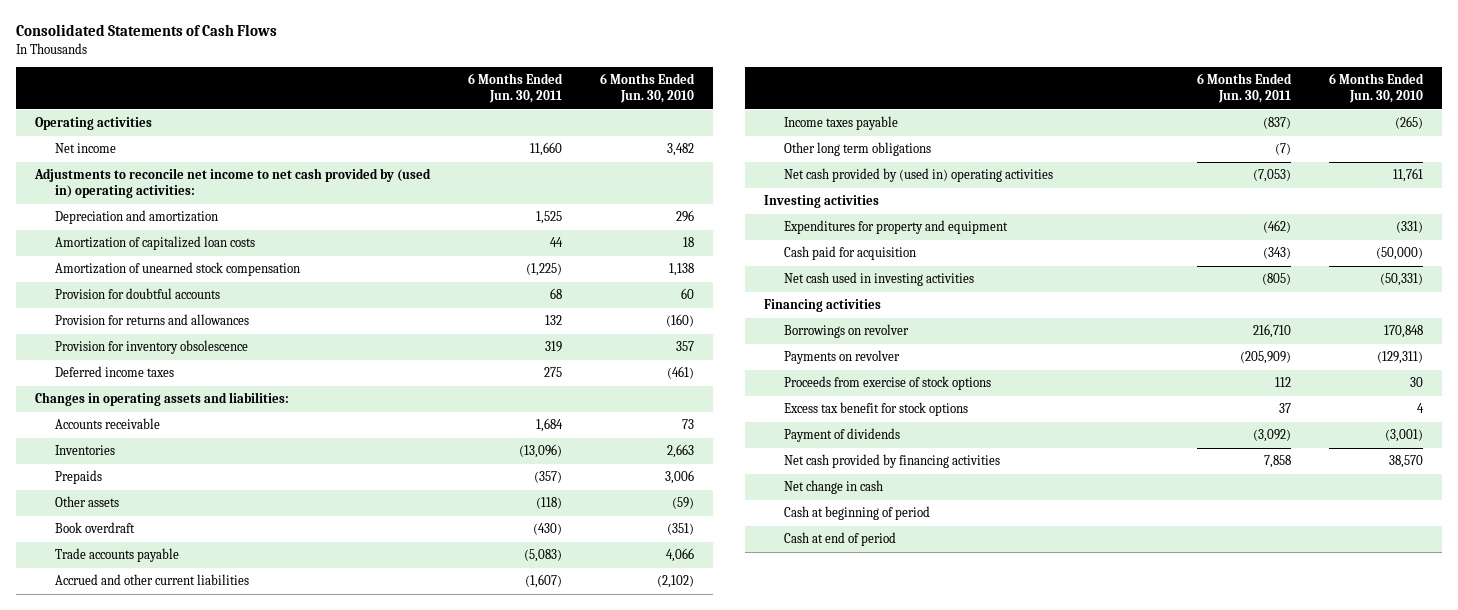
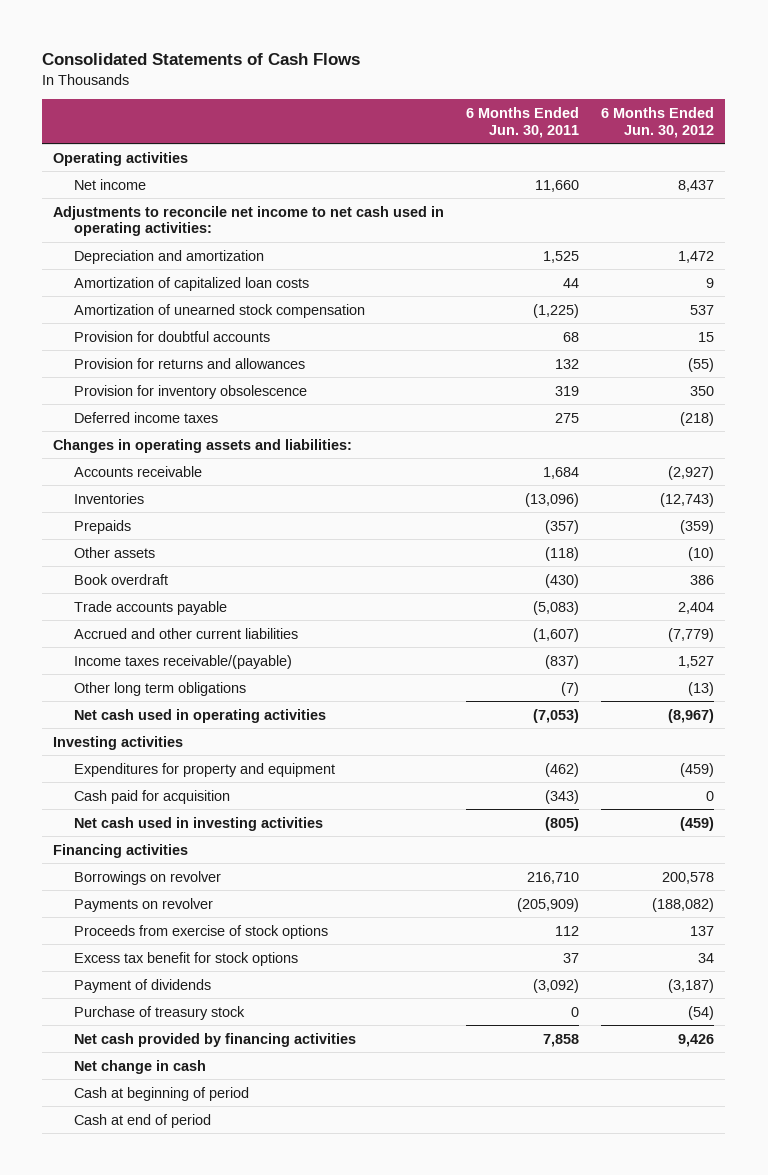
[599,73,695,104] 6 Months Ended Jun. 30, 2010 -> none
none -> [601,106,715,138] 6 Months Ended Jun. 30, 2012
[33,168,431,199] Adjustments to reconcile net income to net cash provided by (used in) operating activities: -> [53,205,445,237] Adjustments to reconcile net income to net cash used in operating activities:
[783,116,898,131] Income taxes payable -> [73,654,292,669] Income taxes receivable/(payable)
[783,168,1053,183] Net cash provided by (used in) operating activities -> [73,708,326,723] Net cash used in operating activities
none -> [73,1005,245,1020] Purchase of treasury stock

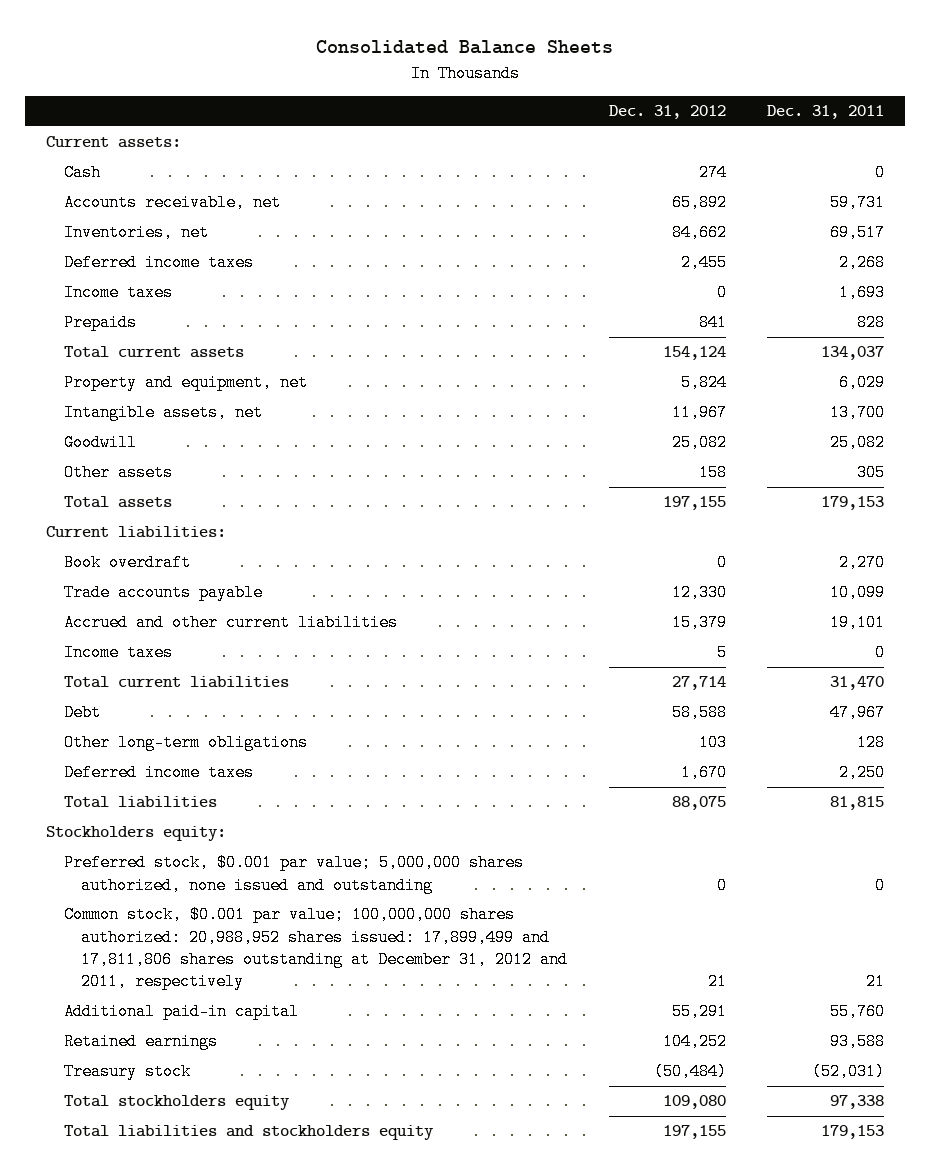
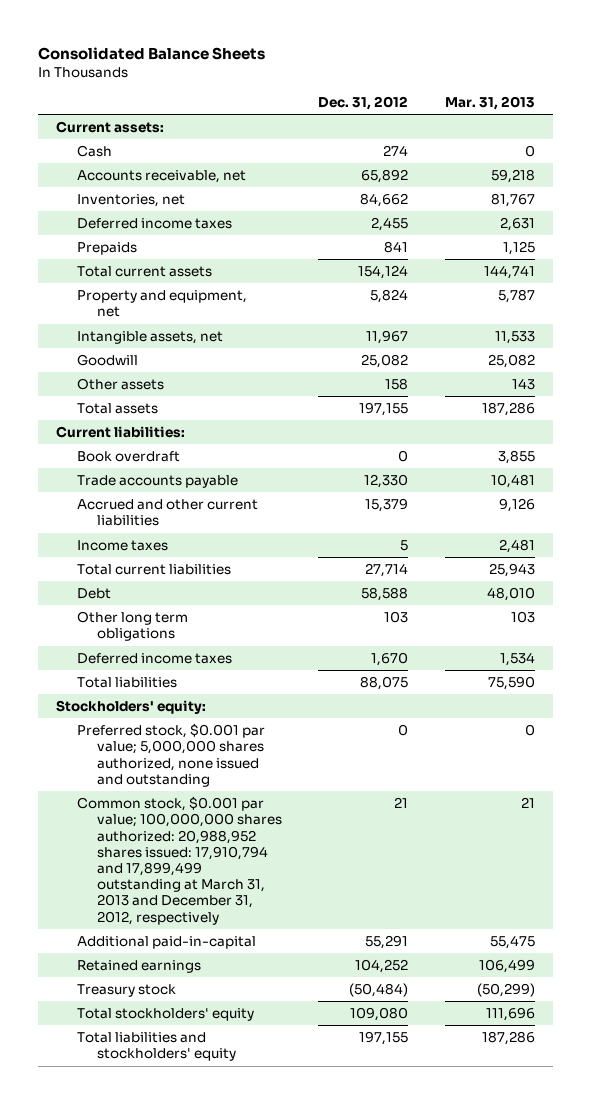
[766,105,884,120] Dec. 31, 2011 -> none
none -> [444,95,535,110] Mar. 31, 2013
[63,284,173,302] Income taxes -> none
[63,734,308,752] Other long-term obligations -> [76,611,188,642] Other long term obligations
[46,826,227,842] Stockholders equity: -> [56,700,207,715] Stockholders' equity:
[63,906,569,991] Common stock, $0.001 par value; 100,000,000 shares authorized: 20,988,952 shares issued: 17,899,499 and 17,811,806 shares outstanding at December 31, 2012 and 2011, respectively -> [76,796,282,925] Common stock, $0.001 par value; 100,000,000 shares authorized: 20,988,952 shares issued: 17,910,794 and 17,899,499 outstanding at March 31, 2013 and December 31, 2012, respectively
[63,1003,299,1021] Additional paid-in capital -> [76,936,256,950] Additional paid-in-capital
[63,1095,290,1111] Total stockholders equity -> [76,1008,254,1022] Total stockholders' equity
[63,1125,434,1141] Total liabilities and stockholders equity -> [76,1032,236,1062] Total liabilities and stockholders' equity

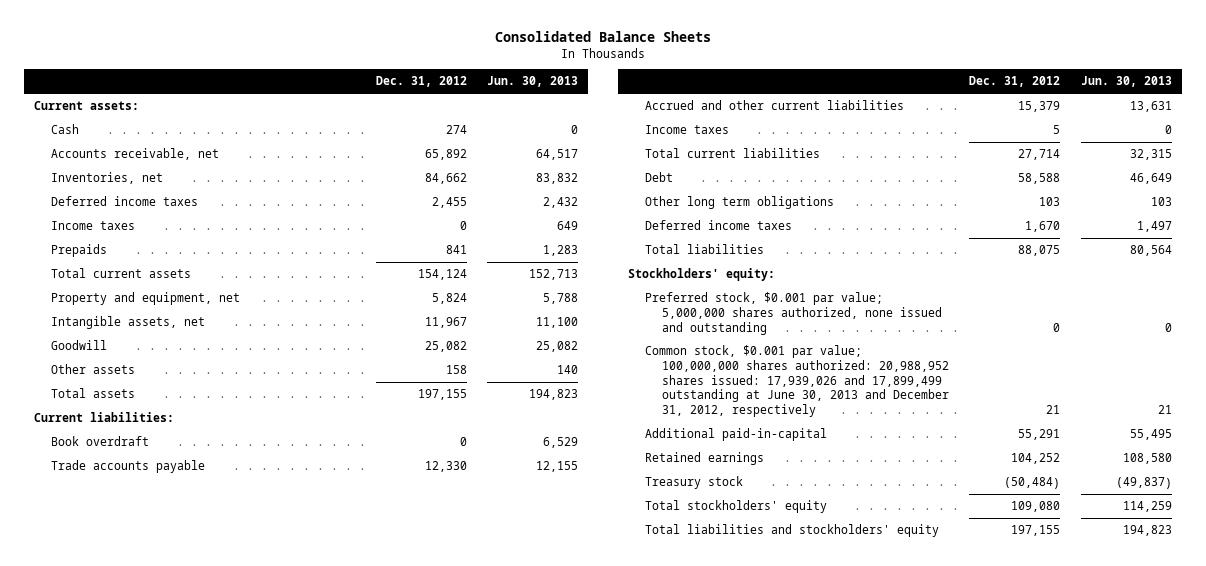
[444,95,535,110] Mar. 31, 2013 -> none
none -> [487,76,579,88] Jun. 30, 2013
none -> [51,220,136,230] Income taxes
[76,796,282,925] Common stock, $0.001 par value; 100,000,000 shares authorized: 20,988,952 shares issued: 17,910,794 and 17,899,499 outstanding at March 31, 2013 and December 31, 2012, respectively -> [644,344,949,418] Common stock, $0.001 par value; 100,000,000 shares authorized: 20,988,952 shares issued: 17,939,026 and 17,899,499 outstanding at June 30, 2013 and December 31, 2012, respectively

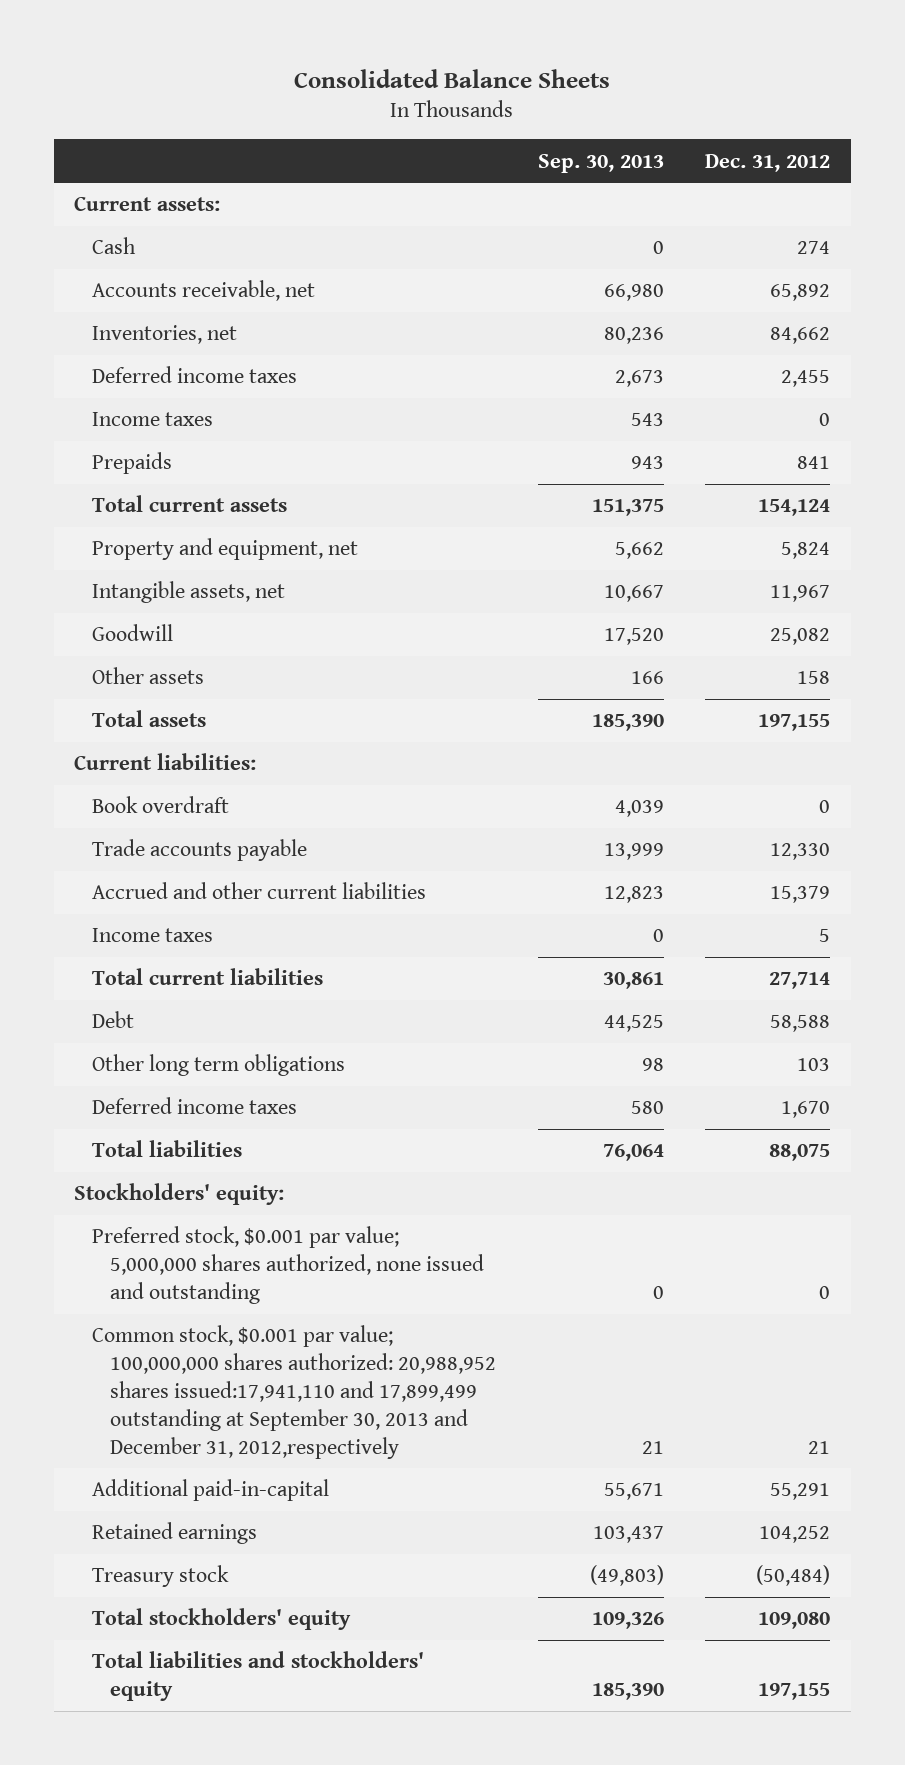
[487,76,579,88] Jun. 30, 2013 -> none
none -> [537,153,664,173] Sep. 30, 2013
[644,344,949,418] Common stock, $0.001 par value; 100,000,000 shares authorized: 20,988,952 shares issued: 17,939,026 and 17,899,499 outstanding at June 30, 2013 and December 31, 2012, respectively -> [92,1325,497,1459] Common stock, $0.001 par value; 100,000,000 shares authorized: 20,988,952 shares issued:17,941,110 and 17,899,499 outstanding at September 30, 2013 and December 31, 2012,respectively

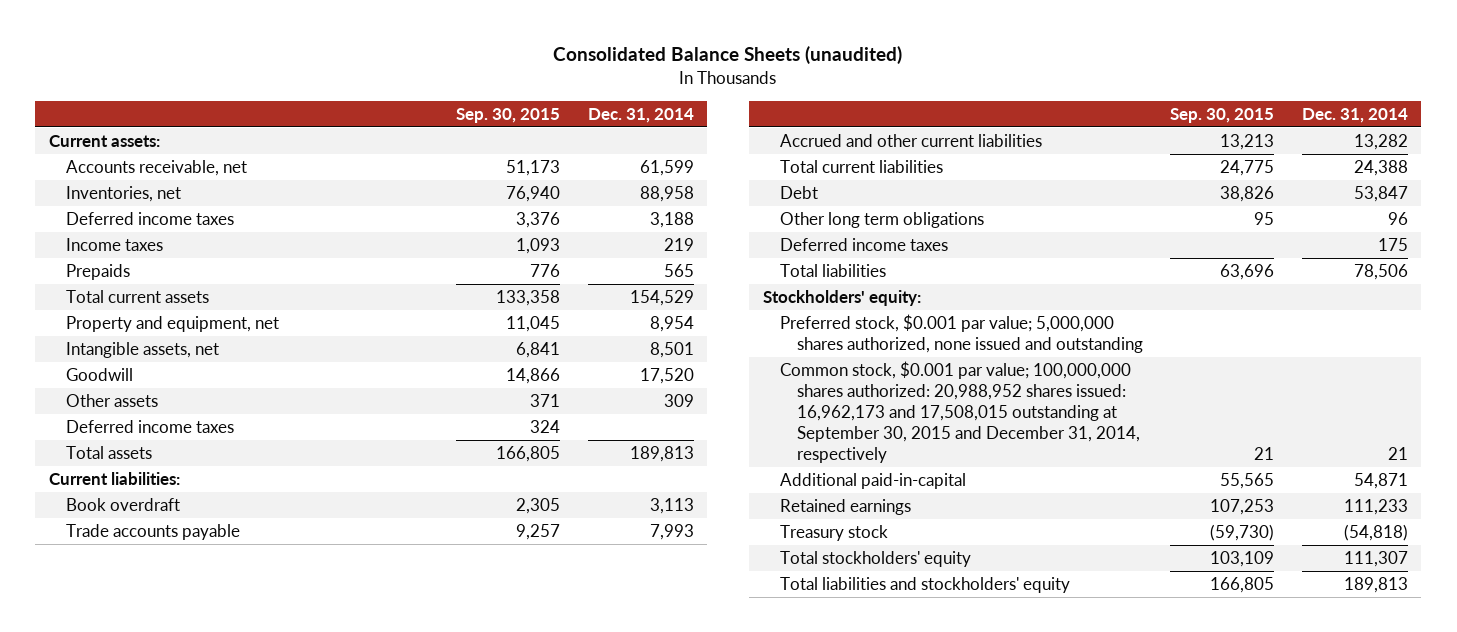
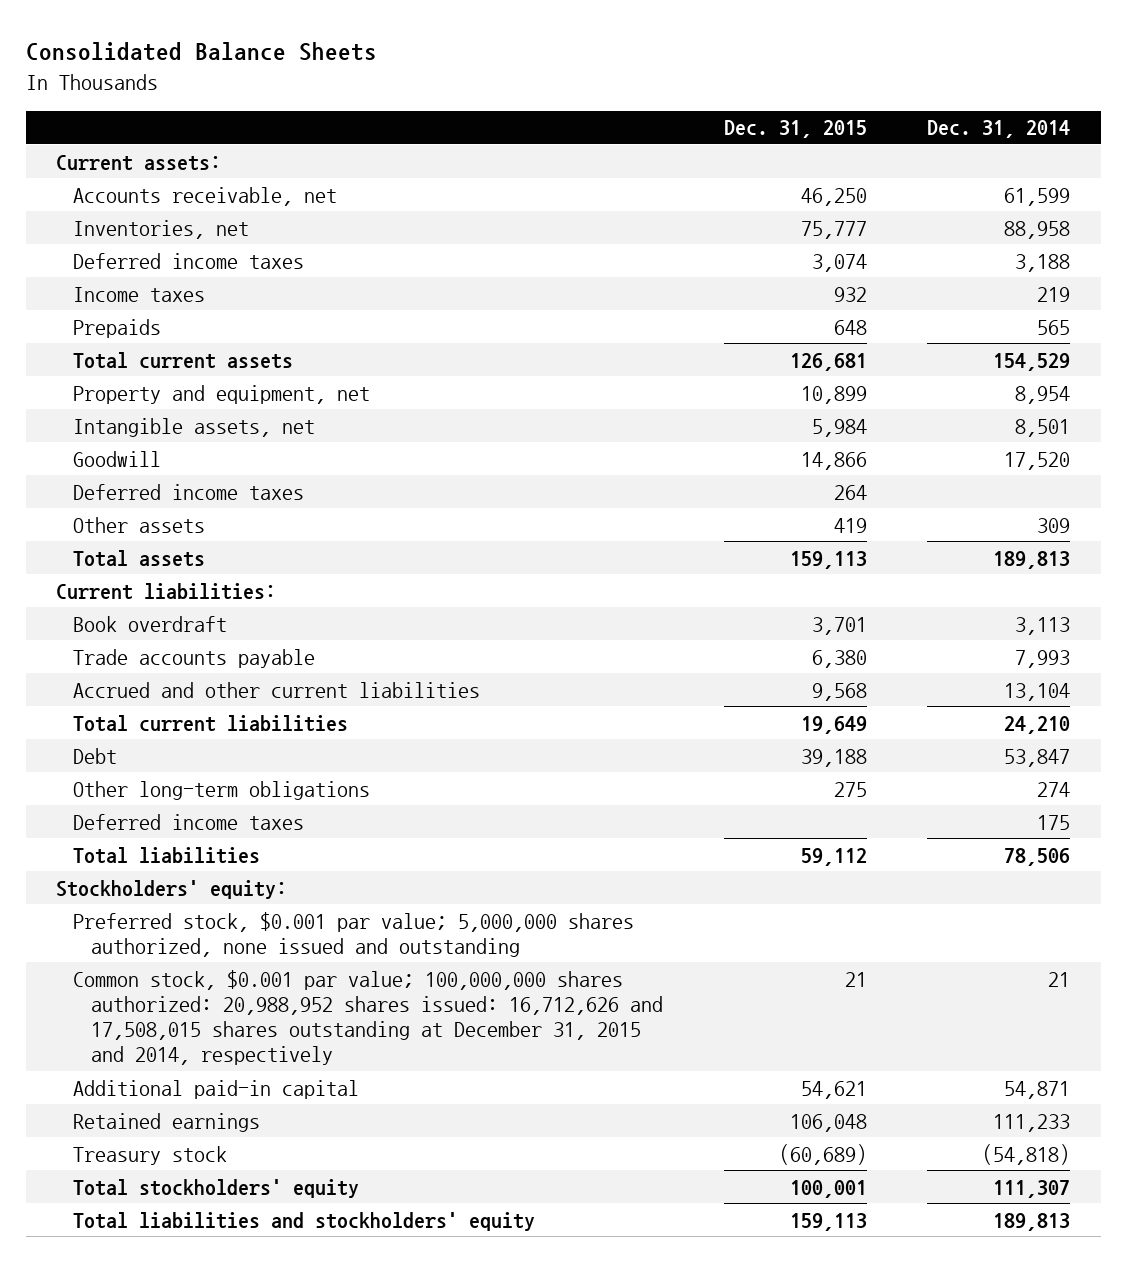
[553,46,903,65] Consolidated Balance Sheets (unaudited) -> [25,42,377,62] Consolidated Balance Sheets
[456,107,561,123] Sep. 30, 2015 -> none
none -> [723,120,867,139] Dec. 31, 2015
[65,394,158,408] Other assets -> [73,516,206,533] Other assets
[1353,134,1408,151] 13,282 -> [1004,682,1071,701] 13,104
[1353,160,1408,177] 24,388 -> [1004,715,1071,734] 24,210
[779,212,984,229] Other long term obligations -> [73,780,371,800] Other long-term obligations
[1387,212,1408,226] 96 -> [1037,781,1071,797] 274
[779,361,1140,464] Common stock, $0.001 par value; 100,000,000 shares authorized: 20,988,952 shares issued: 16,962,173 and 17,508,015 outstanding at September 30, 2015 and December 31, 2014, respectively -> [73,969,664,1066] Common stock, $0.001 par value; 100,000,000 shares authorized: 20,988,952 shares issued: 16,712,626 and 17,508,015 shares outstanding at December 31, 2015 and 2014, respectively
[779,473,966,490] Additional paid-in-capital -> [73,1079,360,1099] Additional paid-in capital

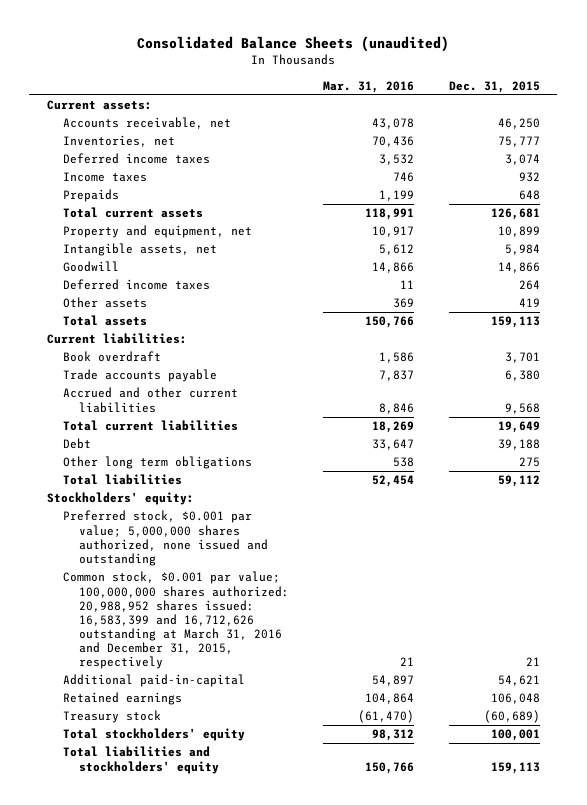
[25,42,377,62] Consolidated Balance Sheets -> [137,36,450,53] Consolidated Balance Sheets (unaudited)
[927,120,1071,139] Dec. 31, 2014 -> none
none -> [323,80,415,93] Mar. 31, 2016
[73,813,305,830] Deferred income taxes -> none
[73,780,371,800] Other long-term obligations -> [62,456,252,470] Other long term obligations
[73,969,664,1066] Common stock, $0.001 par value; 100,000,000 shares authorized: 20,988,952 shares issued: 16,712,626 and 17,508,015 shares outstanding at December 31, 2015 and 2014, respectively -> [62,571,289,670] Common stock, $0.001 par value; 100,000,000 shares authorized: 20,988,952 shares issued: 16,583,399 and 16,712,626 outstanding at March 31, 2016 and December 31, 2015, respectively
[73,1079,360,1099] Additional paid-in capital -> [62,674,245,688] Additional paid-in-capital

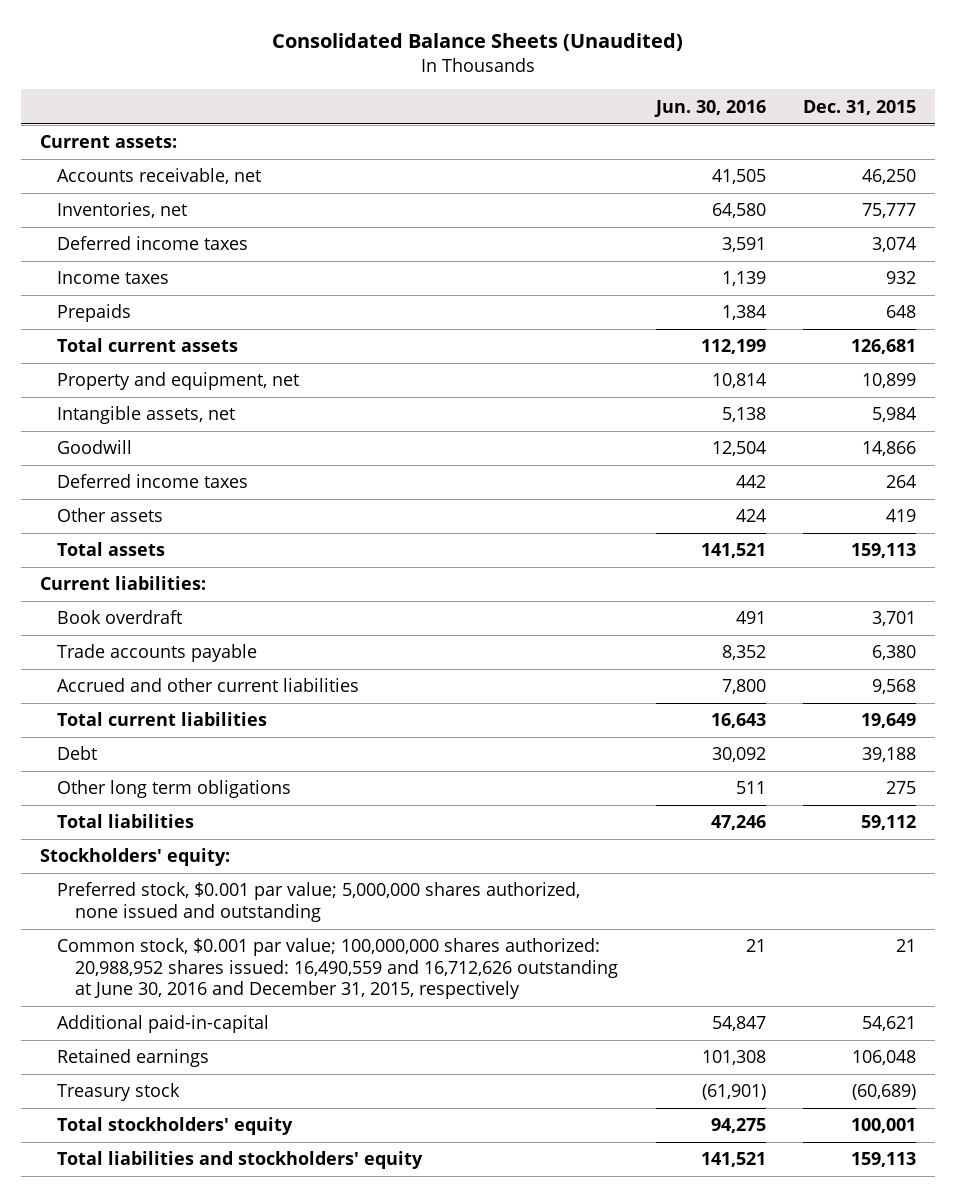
[137,36,450,53] Consolidated Balance Sheets (unaudited) -> [272,33,684,52] Consolidated Balance Sheets (Unaudited)
[323,80,415,93] Mar. 31, 2016 -> none
none -> [653,99,766,117] Jun. 30, 2016
[62,571,289,670] Common stock, $0.001 par value; 100,000,000 shares authorized: 20,988,952 shares issued: 16,583,399 and 16,712,626 outstanding at March 31, 2016 and December 31, 2015, respectively -> [57,938,619,1000] Common stock, $0.001 par value; 100,000,000 shares authorized: 20,988,952 shares issued: 16,490,559 and 16,712,626 outstanding at June 30, 2016 and December 31, 2015, respectively

